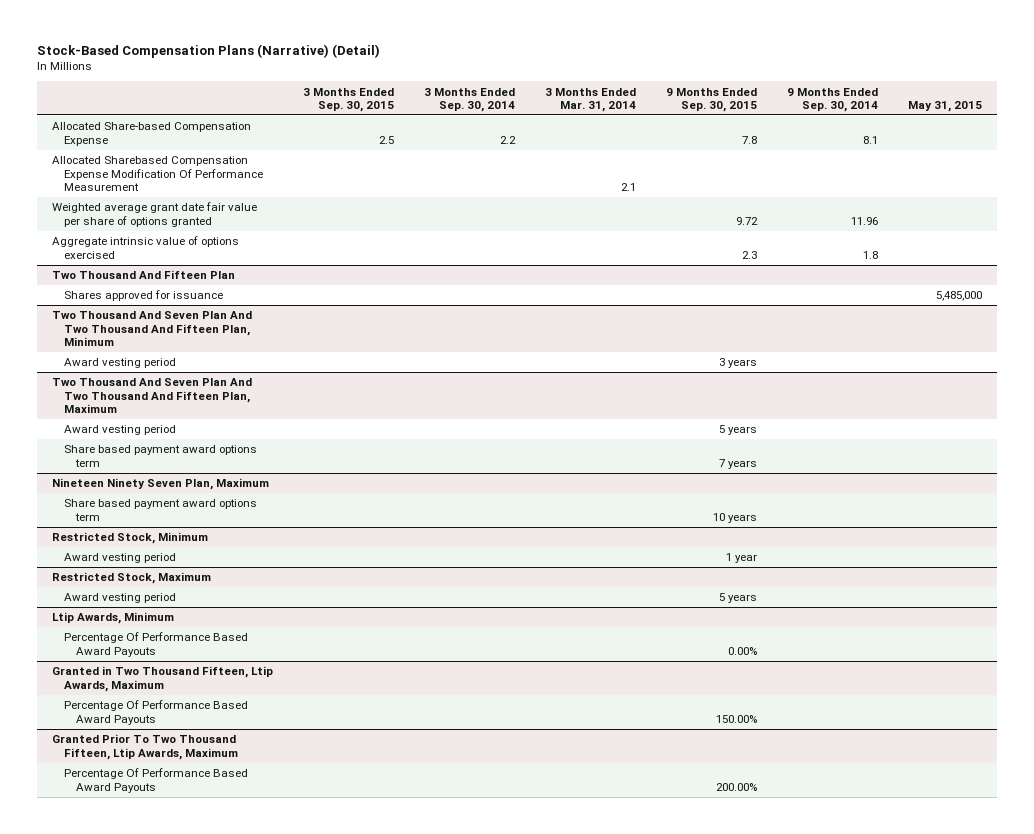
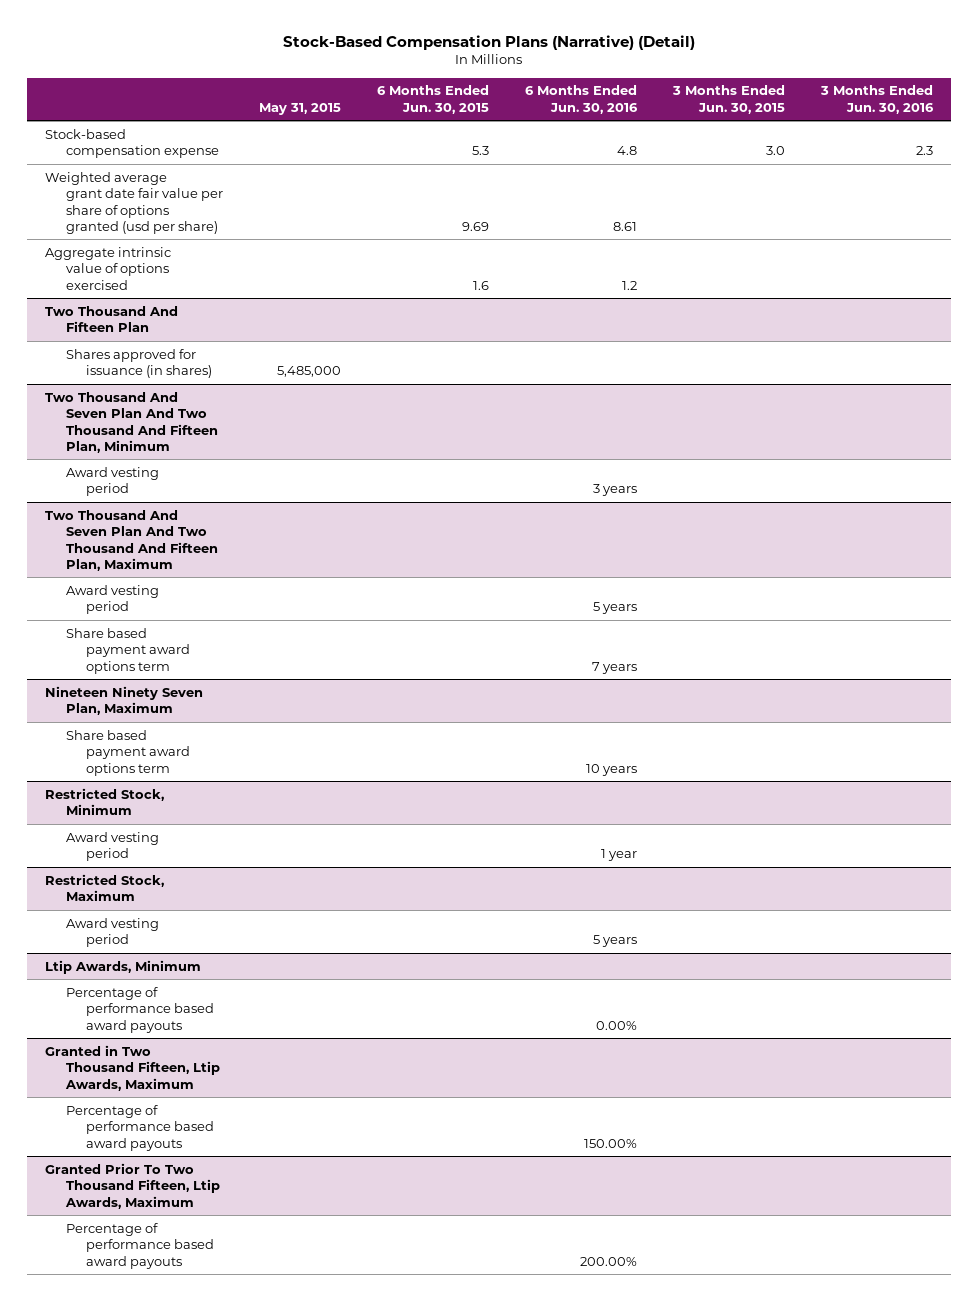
[302,87,394,112] 3 Months Ended Sep. 30, 2015 -> none
[423,87,515,112] 3 Months Ended Sep. 30, 2014 -> none
[545,87,637,112] 3 Months Ended Mar. 31, 2014 -> none
[666,87,758,112] 9 Months Ended Sep. 30, 2015 -> none
[787,87,879,112] 9 Months Ended Sep. 30, 2014 -> none
none -> [376,85,489,114] 6 Months Ended Jun. 30, 2015
none -> [524,85,638,114] 6 Months Ended Jun. 30, 2016
none -> [671,85,785,114] 3 Months Ended Jun. 30, 2015
none -> [819,85,934,114] 3 Months Ended Jun. 30, 2016
[51,156,264,191] Allocated Sharebased Compensation Expense Modification Of Performance Measurement -> none
[51,122,251,146] Allocated Share-based Compensation Expense -> [44,128,219,159] Stock-based compensation expense
[51,202,257,227] Weighted average grant date fair value per share of options granted -> [44,171,223,234] Weighted average grant date fair value per share of options granted (usd per share)
[64,290,224,302] Shares approved for issuance -> [65,348,213,379] Shares approved for issuance (in shares)
[64,632,249,657] Percentage Of Performance Based Award Payouts -> [65,986,215,1033] Percentage of performance based award payouts
[64,700,249,725] Percentage Of Performance Based Award Payouts -> [65,1104,215,1151] Percentage of performance based award payouts
[64,768,249,793] Percentage Of Performance Based Award Payouts -> [65,1222,215,1269] Percentage of performance based award payouts

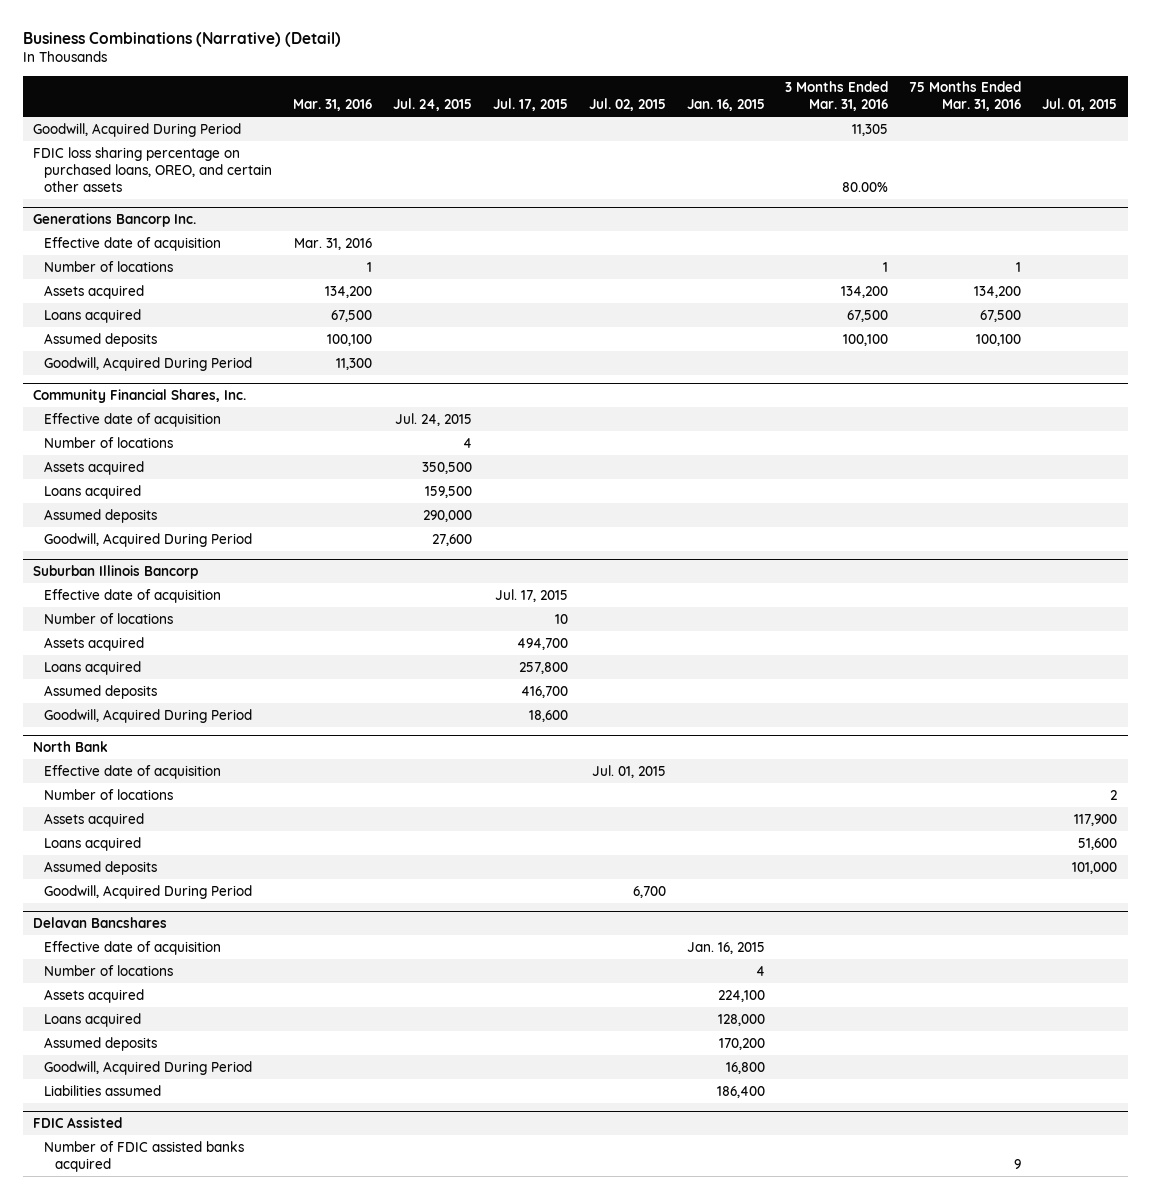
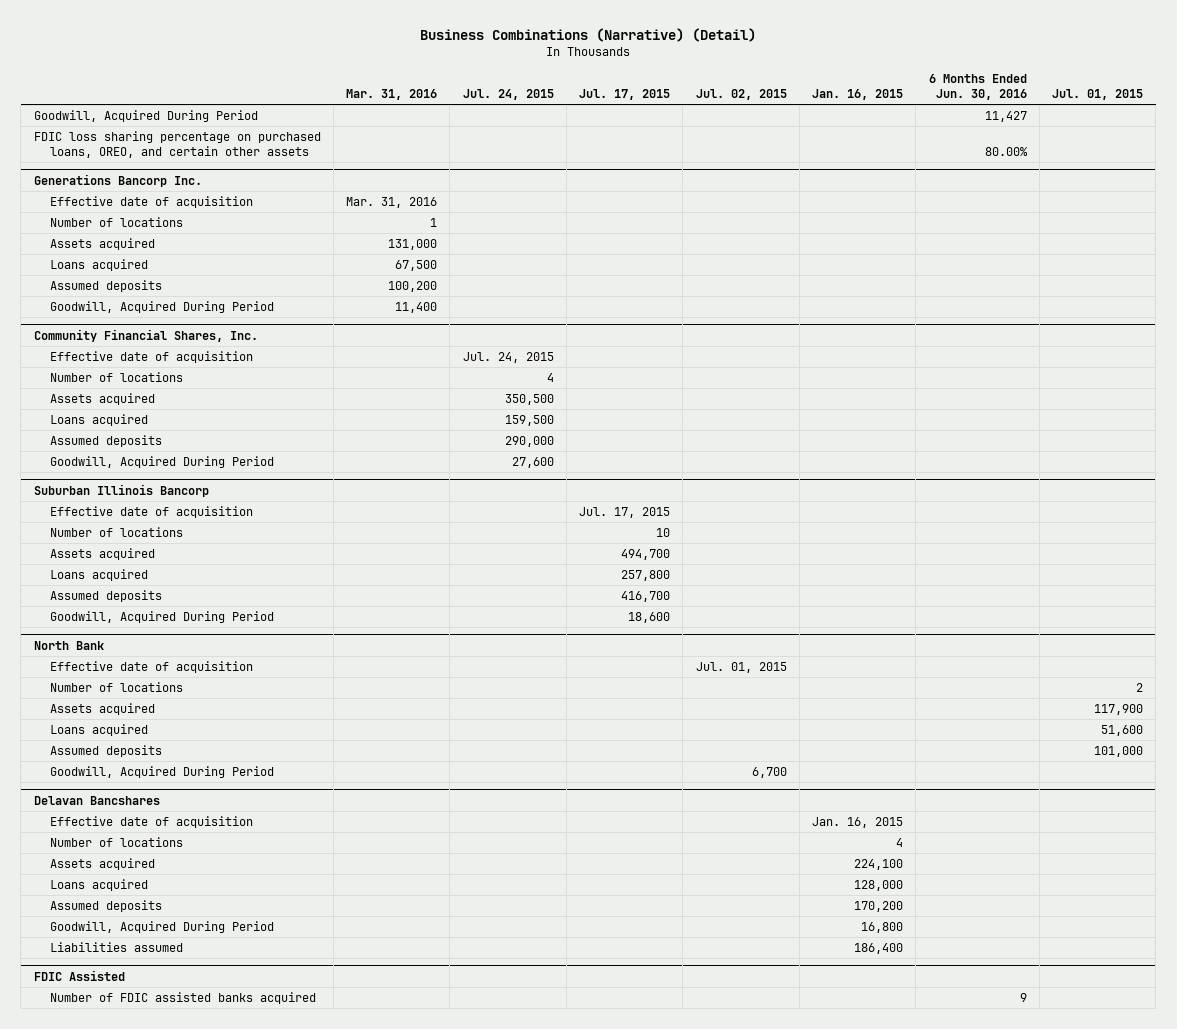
[785,81,889,112] 3 Months Ended Mar. 31, 2016 -> none
[909,81,1022,112] 75 Months Ended Mar. 31, 2016 -> none
none -> [928,74,1027,101] 6 Months Ended Jun. 30, 2016
[325,285,373,298] 134,200 -> [388,238,438,250] 131,000
[327,333,373,346] 100,100 -> [388,280,438,292] 100,200
[336,357,373,370] 11,300 -> [395,301,438,313] 11,400

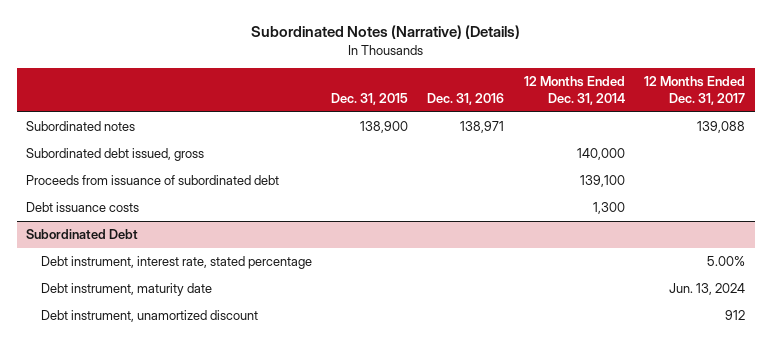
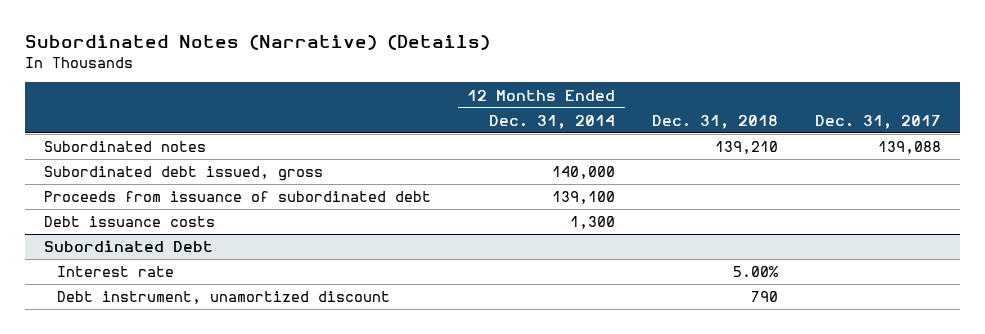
[331,93,409,106] Dec. 31, 2015 -> none
[427,93,505,106] Dec. 31, 2016 -> none
[644,76,746,106] 12 Months Ended Dec. 31, 2017 -> none
none -> [652,114,779,129] Dec. 31, 2018
none -> [815,114,942,129] Dec. 31, 2017
[40,283,212,297] Debt instrument, maturity date -> none
[40,256,312,270] Debt instrument, interest rate, stated percentage -> [56,266,174,278] Interest rate

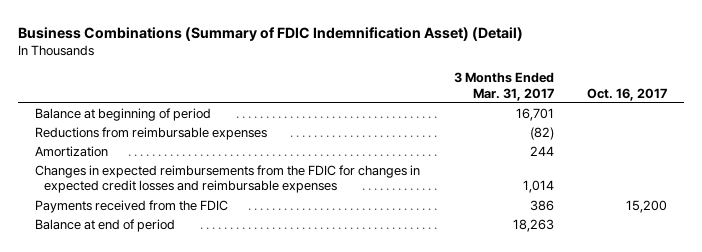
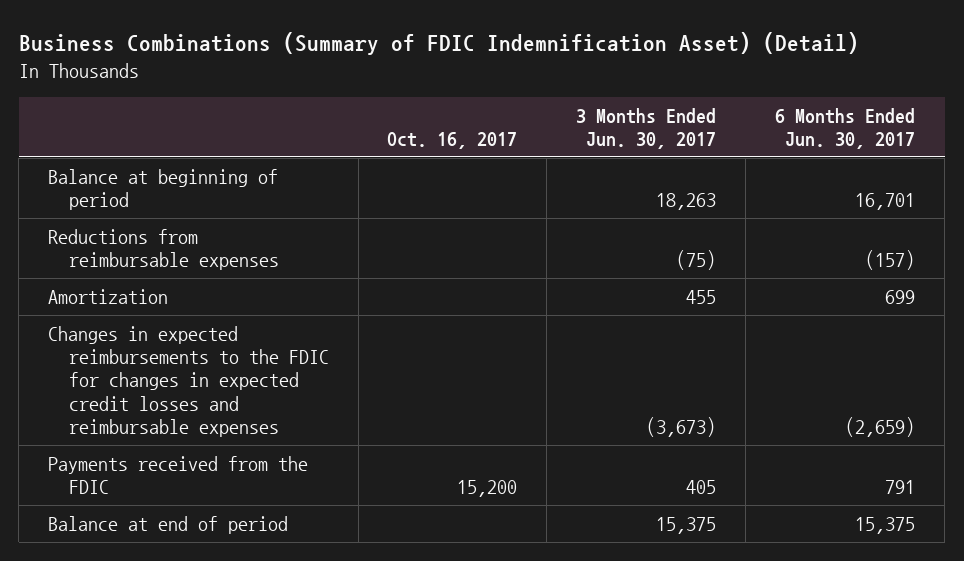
[453,72,554,101] 3 Months Ended Mar. 31, 2017 -> none
none -> [576,107,717,149] 3 Months Ended Jun. 30, 2017
none -> [775,107,916,149] 6 Months Ended Jun. 30, 2017
[35,165,421,194] Changes in expected reimbursements from the FDIC for changes in expected credit losses and reimbursable expenses -> [48,325,329,437] Changes in expected reimbursements to the FDIC for changes in expected credit losses and reimbursable expenses

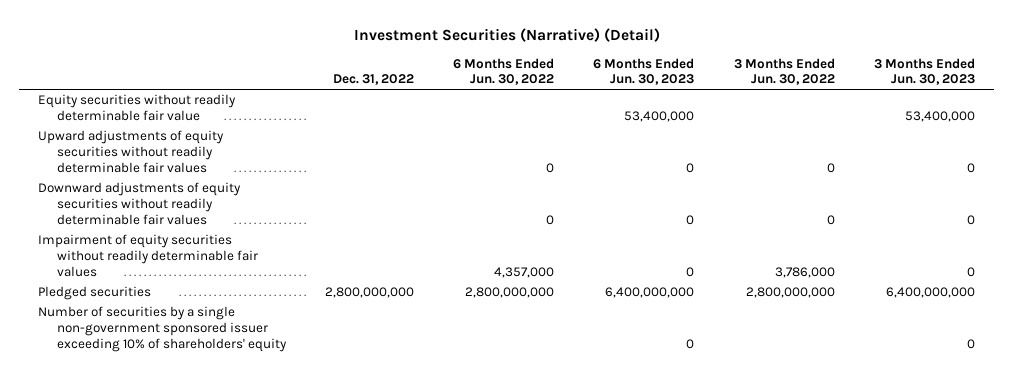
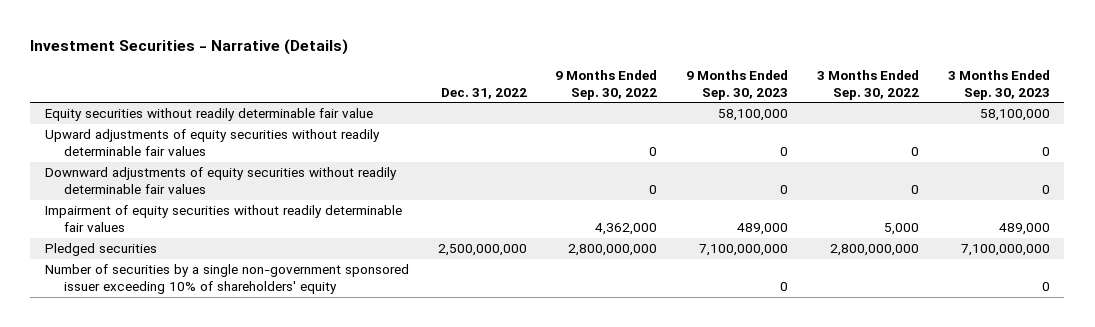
[353,27,660,42] Investment Securities (Narrative) (Detail) -> [30,39,349,56] Investment Securities - Narrative (Details)
[453,57,555,86] 6 Months Ended Jun. 30, 2022 -> none
[593,57,695,86] 6 Months Ended Jun. 30, 2023 -> none
[733,57,835,86] 3 Months Ended Jun. 30, 2022 -> none
[873,57,975,86] 3 Months Ended Jun. 30, 2023 -> none
none -> [555,70,658,100] 9 Months Ended Sep. 30, 2022
none -> [686,70,789,100] 9 Months Ended Sep. 30, 2023
none -> [817,70,920,100] 3 Months Ended Sep. 30, 2022
none -> [948,70,1051,100] 3 Months Ended Sep. 30, 2023
[325,287,415,299] 2,800,000,000 -> [437,244,527,257] 2,500,000,000

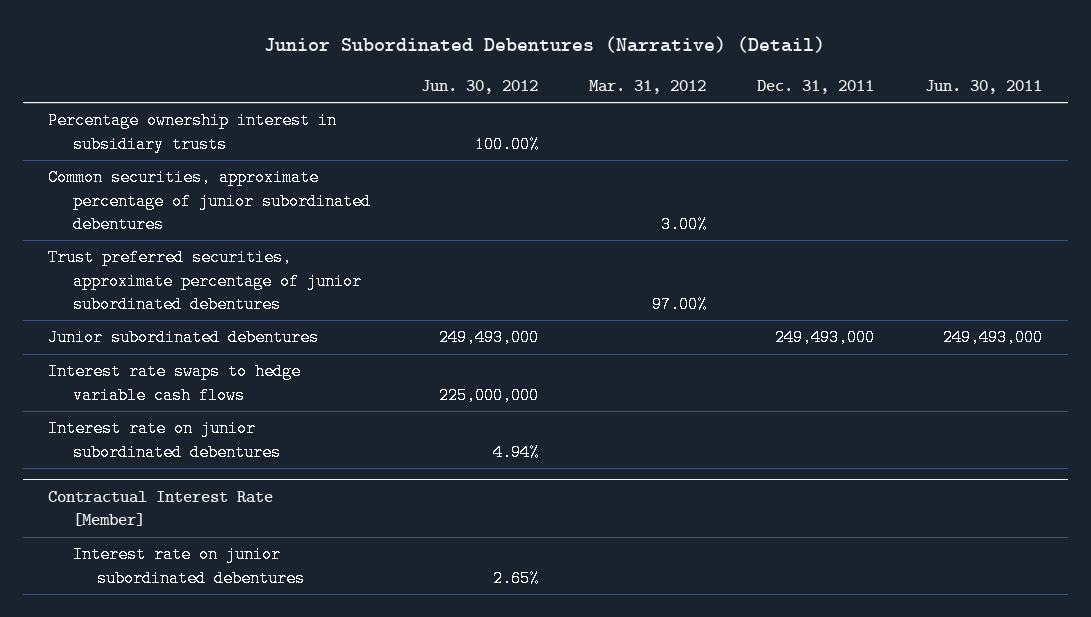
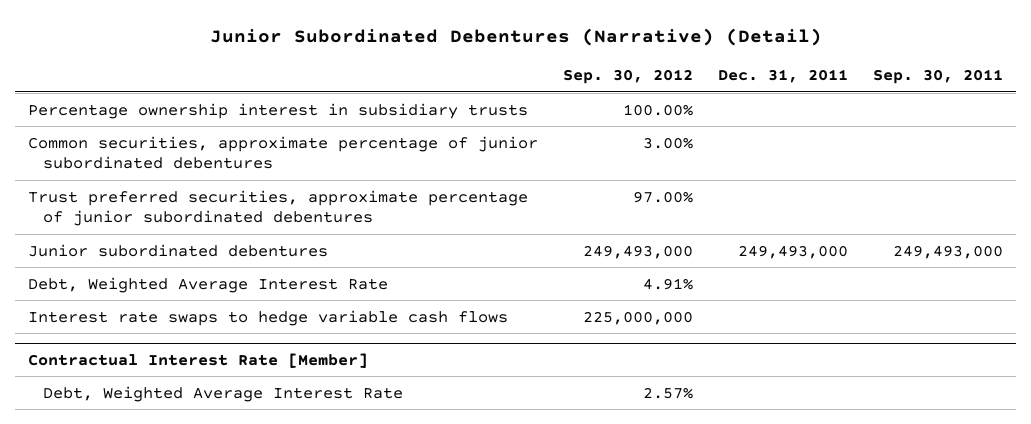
[420,80,538,95] Jun. 30, 2012 -> none
[589,80,707,95] Mar. 31, 2012 -> none
[925,80,1043,95] Jun. 30, 2011 -> none
none -> [562,68,693,84] Sep. 30, 2012
none -> [873,68,1004,84] Sep. 30, 2011
none -> [27,276,388,293] Debt, Weighted Average Interest Rate
[48,420,281,461] Interest rate on junior subordinated debentures -> none
[72,546,306,587] Interest rate on junior subordinated debentures -> [43,385,404,402] Debt, Weighted Average Interest Rate

